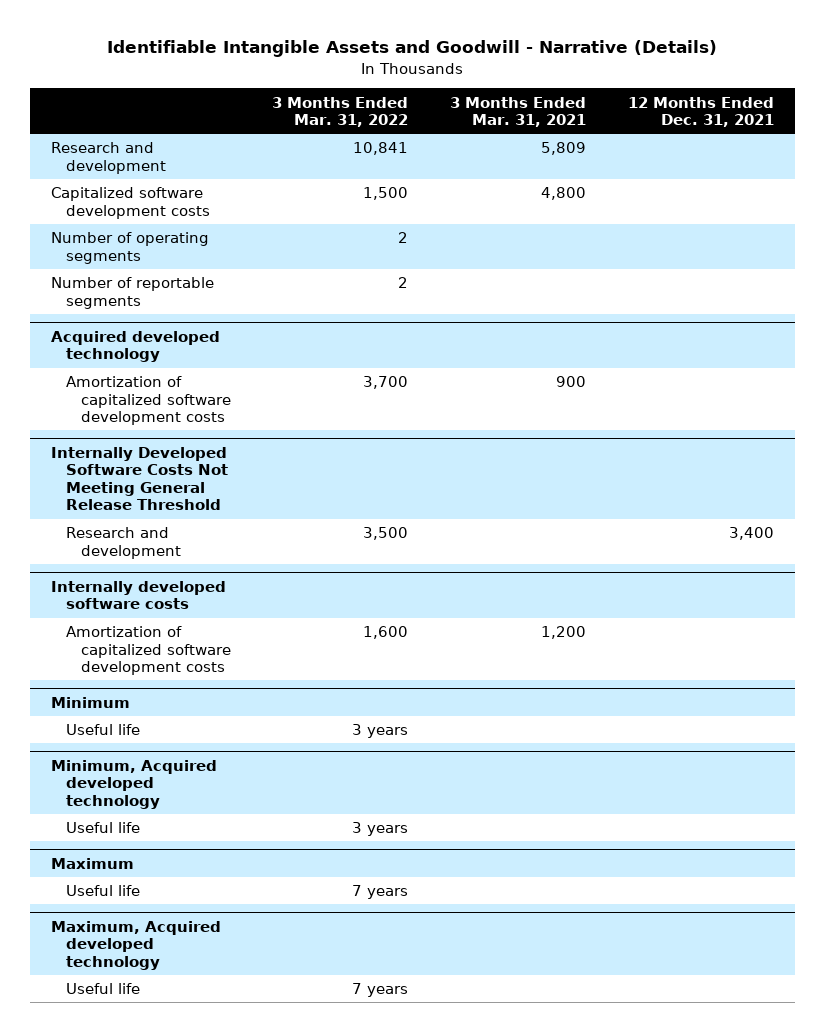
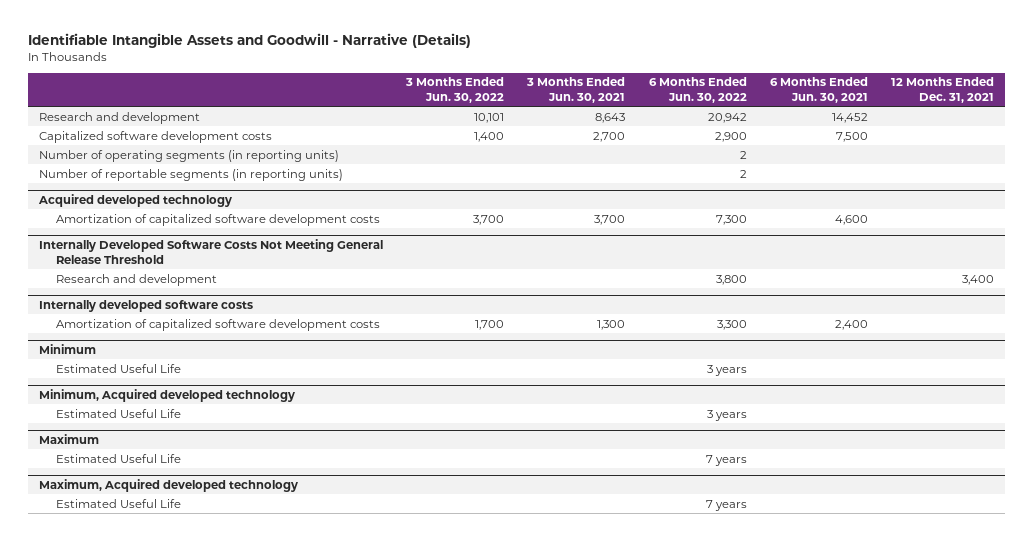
[272,96,409,128] 3 Months Ended Mar. 31, 2022 -> none
[450,96,587,128] 3 Months Ended Mar. 31, 2021 -> none
none -> [405,77,505,103] 3 Months Ended Jun. 30, 2022
none -> [526,77,626,103] 3 Months Ended Jun. 30, 2021
none -> [648,77,747,103] 6 Months Ended Jun. 30, 2022
none -> [769,77,868,103] 6 Months Ended Jun. 30, 2021
[51,232,210,264] Number of operating segments -> [39,149,340,162] Number of operating segments (in reporting units)
[51,277,215,309] Number of reportable segments -> [39,168,344,181] Number of reportable segments (in reporting units)
[65,724,140,736] Useful life -> [55,363,181,373] Estimated Useful Life
[65,822,140,834] Useful life -> [55,408,181,418] Estimated Useful Life
[65,885,140,897] Useful life -> [55,453,181,463] Estimated Useful Life
[65,983,140,995] Useful life -> [55,498,181,508] Estimated Useful Life

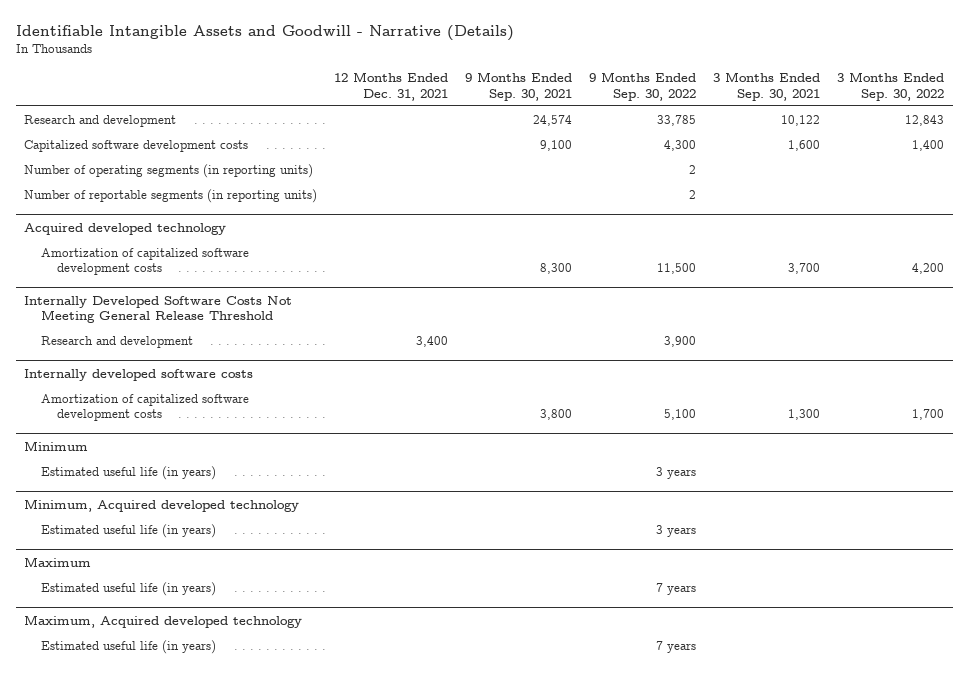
[405,77,505,103] 3 Months Ended Jun. 30, 2022 -> none
[526,77,626,103] 3 Months Ended Jun. 30, 2021 -> none
[648,77,747,103] 6 Months Ended Jun. 30, 2022 -> none
[769,77,868,103] 6 Months Ended Jun. 30, 2021 -> none
none -> [465,72,573,101] 9 Months Ended Sep. 30, 2021
none -> [589,72,697,101] 9 Months Ended Sep. 30, 2022
none -> [713,72,821,101] 3 Months Ended Sep. 30, 2021
none -> [837,72,945,101] 3 Months Ended Sep. 30, 2022
[55,363,181,373] Estimated Useful Life -> [40,465,216,480] Estimated useful life (in years)
[55,408,181,418] Estimated Useful Life -> [40,523,216,538] Estimated useful life (in years)
[55,453,181,463] Estimated Useful Life -> [40,581,216,596] Estimated useful life (in years)
[55,498,181,508] Estimated Useful Life -> [40,639,216,654] Estimated useful life (in years)

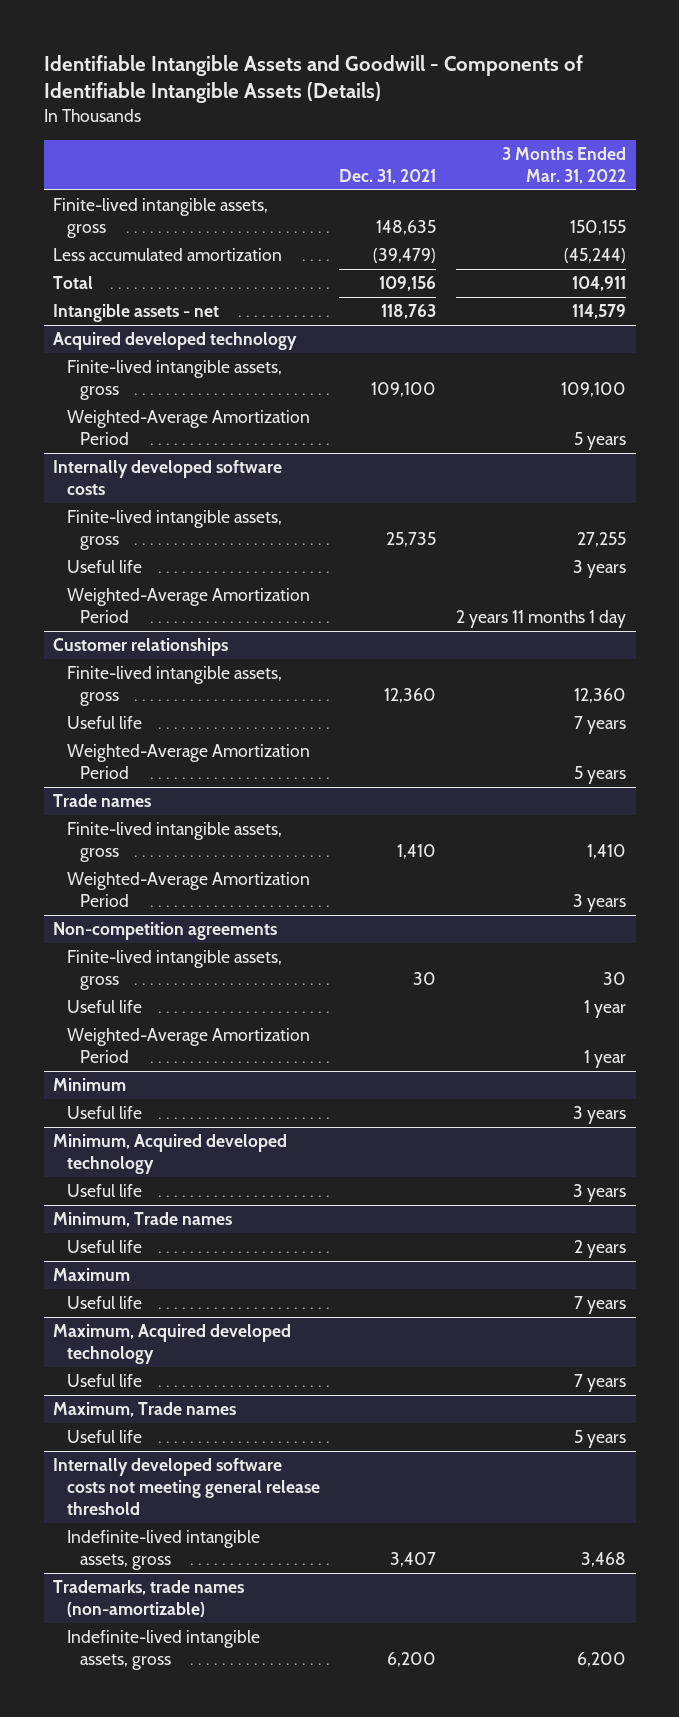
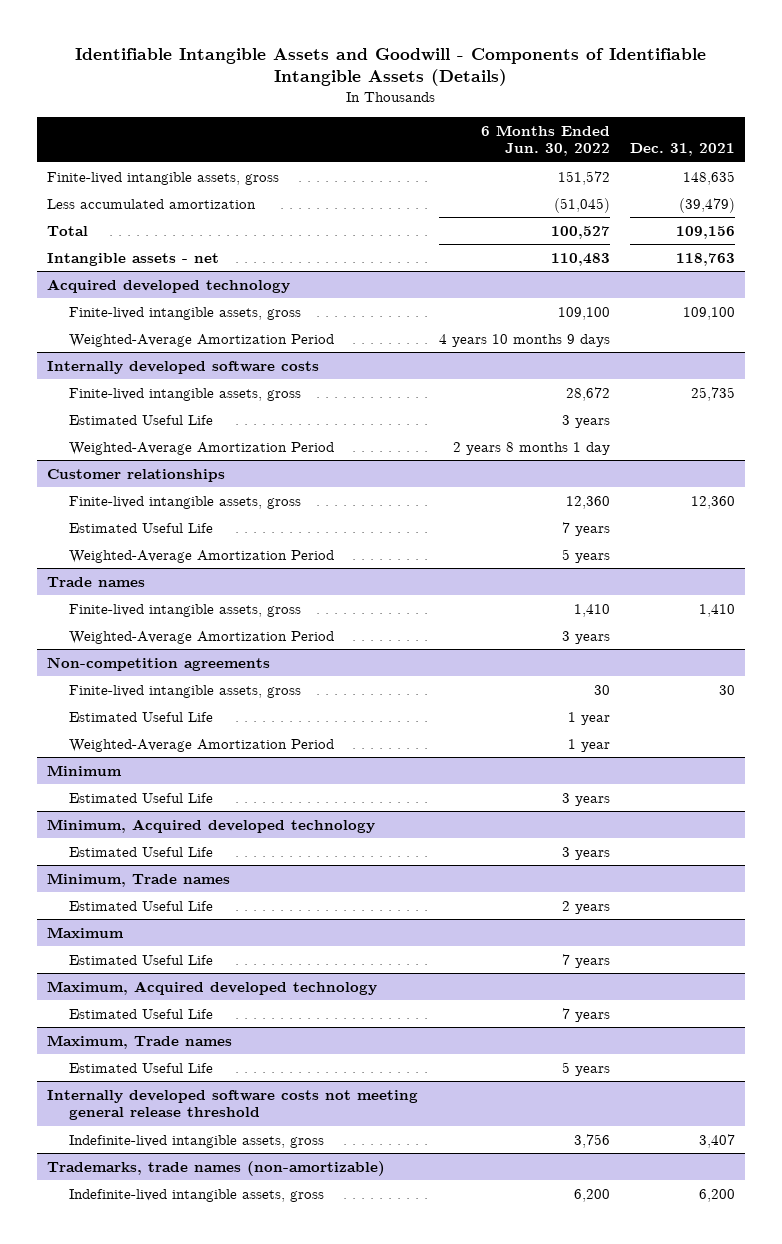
[501,147,626,184] 3 Months Ended Mar. 31, 2022 -> none
none -> [480,124,610,157] 6 Months Ended Jun. 30, 2022
[66,560,142,574] Useful life -> [68,414,213,425] Estimated Useful Life
[66,716,142,730] Useful life -> [68,522,213,533] Estimated Useful Life
[66,1000,142,1014] Useful life -> [68,711,213,722] Estimated Useful Life
[66,1106,142,1120] Useful life -> [68,792,213,803] Estimated Useful Life
[66,1184,142,1198] Useful life -> [68,846,213,857] Estimated Useful Life
[66,1240,142,1254] Useful life -> [68,900,213,911] Estimated Useful Life
[66,1296,142,1310] Useful life -> [68,954,213,965] Estimated Useful Life
[66,1374,142,1388] Useful life -> [68,1008,213,1019] Estimated Useful Life
[66,1430,142,1444] Useful life -> [68,1062,213,1073] Estimated Useful Life

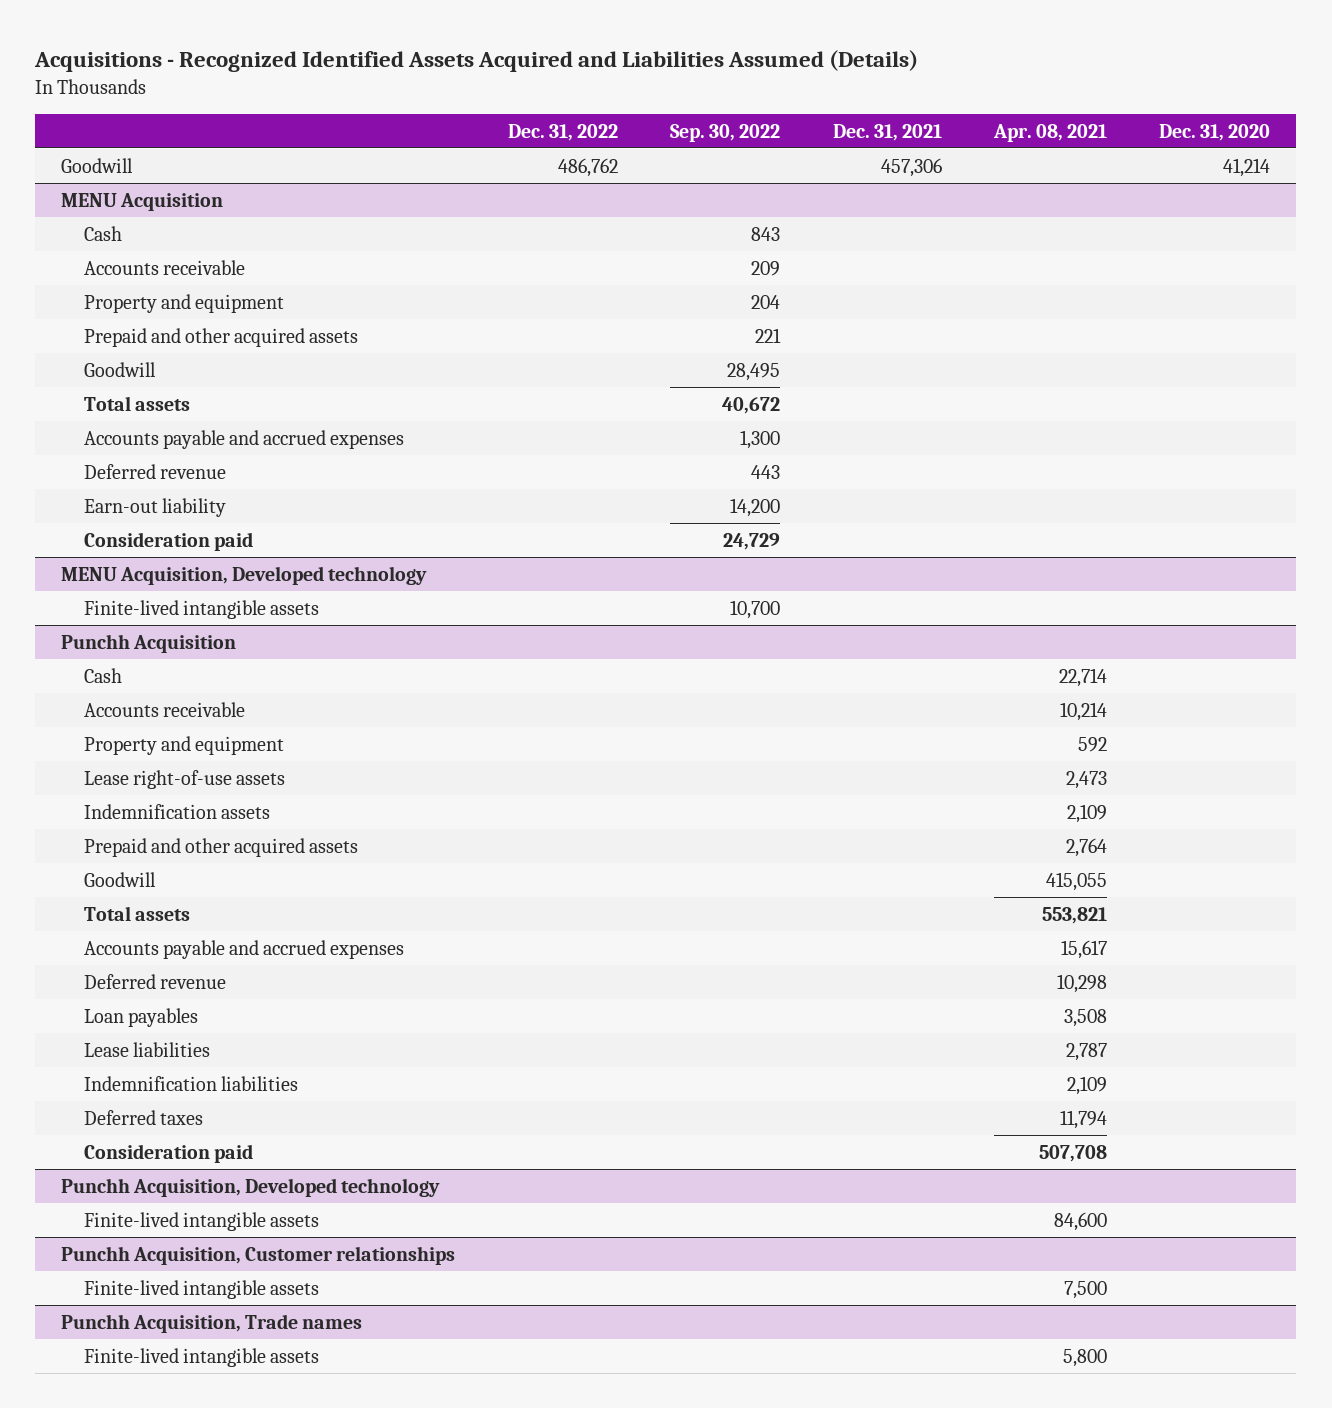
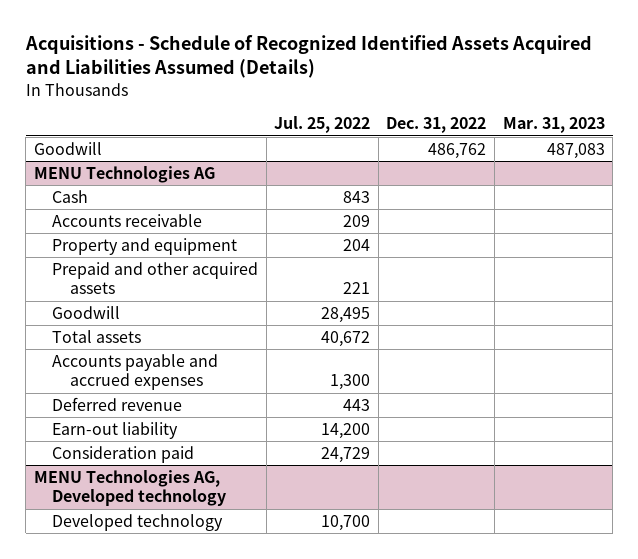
[34,49,919,72] Acquisitions - Recognized Identified Assets Acquired and Liabilities Assumed (Details) -> [24,35,592,79] Acquisitions - Schedule of Recognized Identified Assets Acquired and Liabilities Assumed (Details)
[670,123,781,142] Sep. 30, 2022 -> none
[832,123,942,141] Dec. 31, 2021 -> none
[992,123,1107,142] Apr. 08, 2021 -> none
[1159,123,1271,141] Dec. 31, 2020 -> none
none -> [274,116,371,134] Jul. 25, 2022
none -> [502,117,605,134] Mar. 31, 2023
[61,192,224,211] MENU Acquisition -> [33,165,215,183] MENU Technologies AG
[61,633,237,653] Punchh Acquisition -> none
[83,667,122,683] Cash -> none
[83,701,245,717] Accounts receivable -> none
[83,735,284,755] Property and equipment -> none
[83,769,285,789] Lease right-of-use assets -> none
[83,803,270,819] Indemnification assets -> none
[83,837,358,857] Prepaid and other acquired assets -> none
[83,871,156,887] Goodwill -> none
[83,905,190,921] Total assets -> none
[83,939,404,959] Accounts payable and accrued expenses -> none
[83,973,226,989] Deferred revenue -> none
[83,1007,198,1027] Loan payables -> none
[83,1041,210,1057] Lease liabilities -> none
[83,1075,298,1091] Indemnification liabilities -> none
[83,1109,203,1125] Deferred taxes -> none
[83,1143,253,1163] Consideration paid -> none
[61,1177,441,1197] Punchh Acquisition, Developed technology -> none
[83,1211,319,1231] Finite-lived intangible assets -> none
[61,1245,456,1265] Punchh Acquisition, Customer relationships -> none
[83,1279,319,1299] Finite-lived intangible assets -> none
[61,1313,363,1333] Punchh Acquisition, Trade names -> none
[83,1347,319,1367] Finite-lived intangible assets -> none
[61,565,428,585] MENU Acquisition, Developed technology -> [33,469,226,507] MENU Technologies AG, Developed technology
[83,599,319,619] Finite-lived intangible assets -> [51,513,223,531] Developed technology

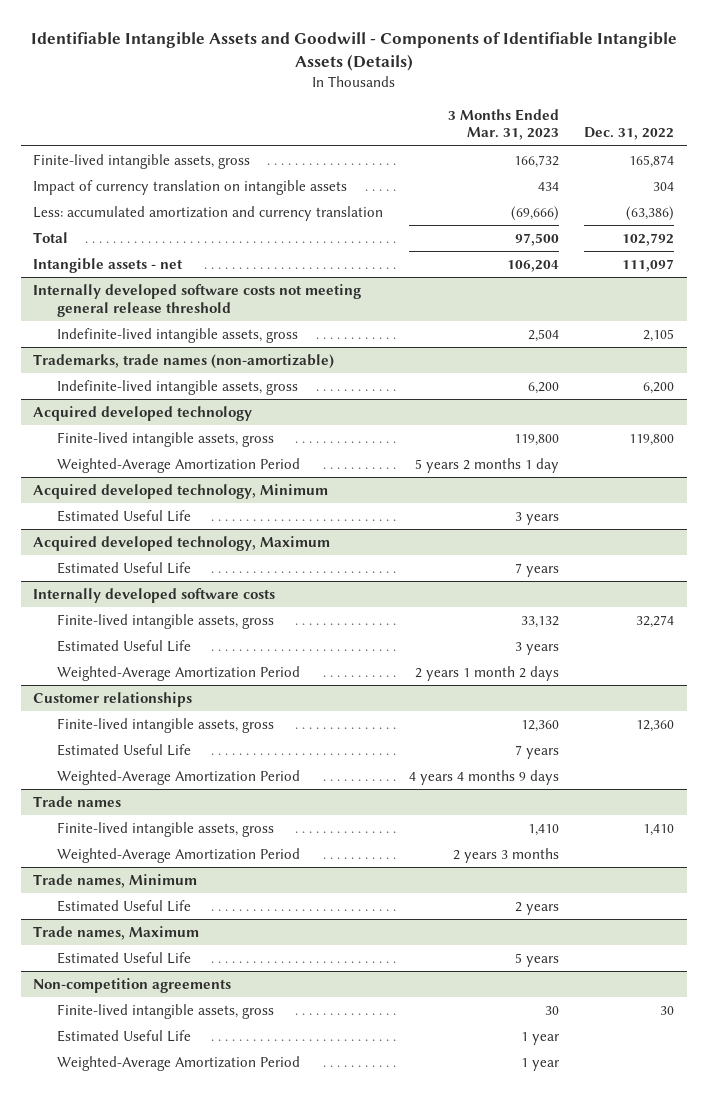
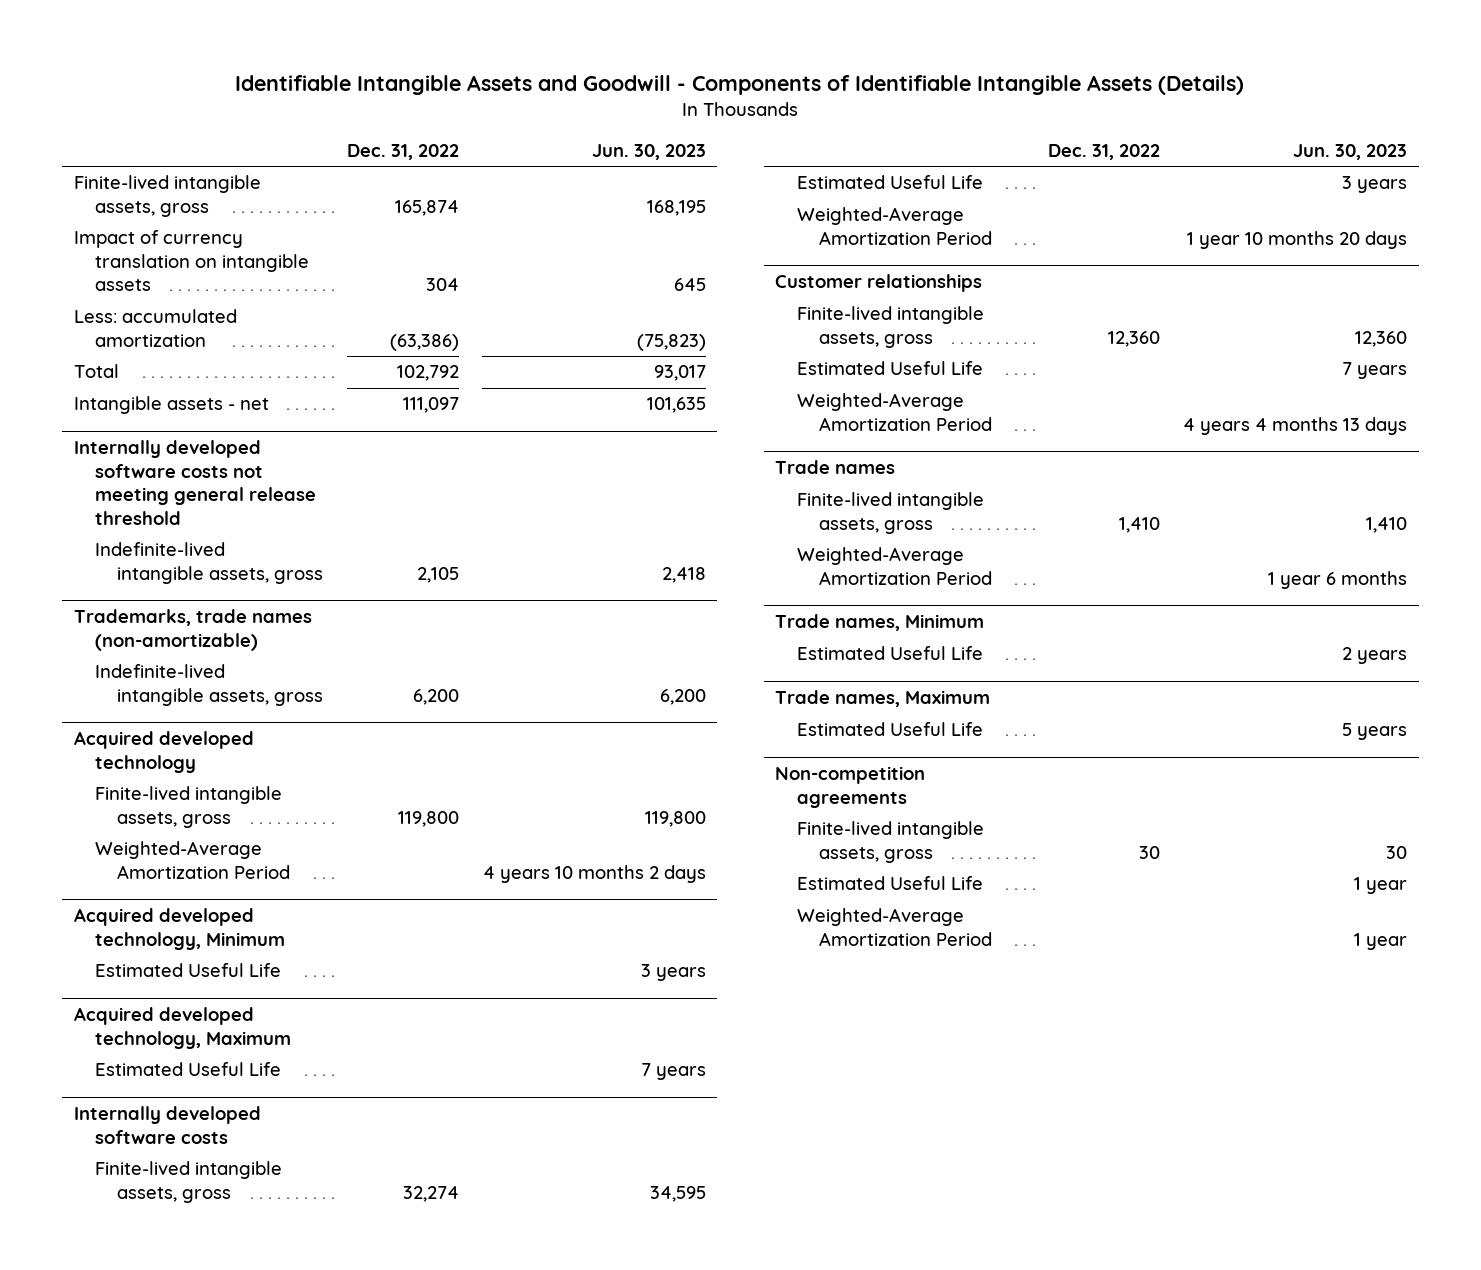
[447,108,559,141] 3 Months Ended Mar. 31, 2023 -> none
none -> [591,143,706,160] Jun. 30, 2023
[33,205,384,221] Less: accumulated amortization and currency translation -> [73,309,237,347] Less: accumulated amortization

